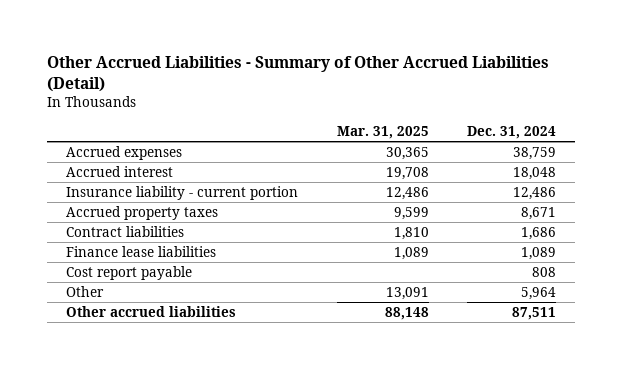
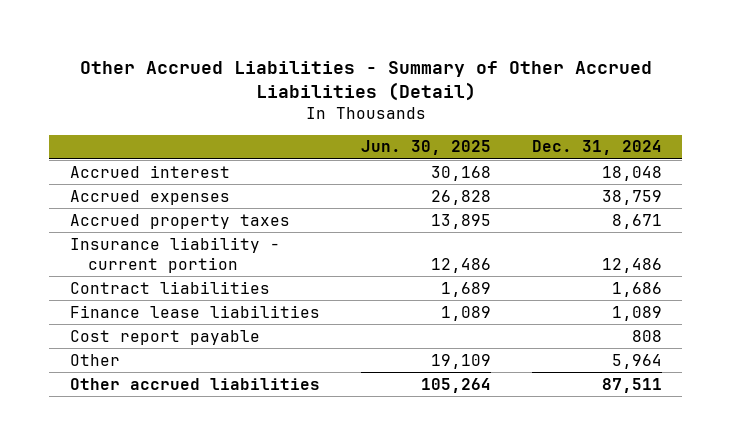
[336,126,429,140] Mar. 31, 2025 -> none
none -> [360,140,491,156] Jun. 30, 2025
[66,145,183,160] Accrued expenses -> [69,189,230,205] Accrued expenses
[66,185,299,200] Insurance liability - current portion -> [69,236,280,273] Insurance liability - current portion

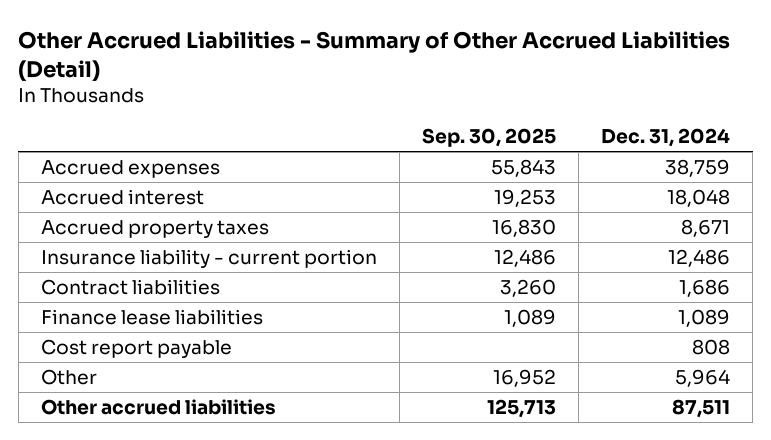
[360,140,491,156] Jun. 30, 2025 -> none
none -> [421,128,556,148] Sep. 30, 2025
[69,164,230,178] Accrued interest -> [40,188,204,205] Accrued interest

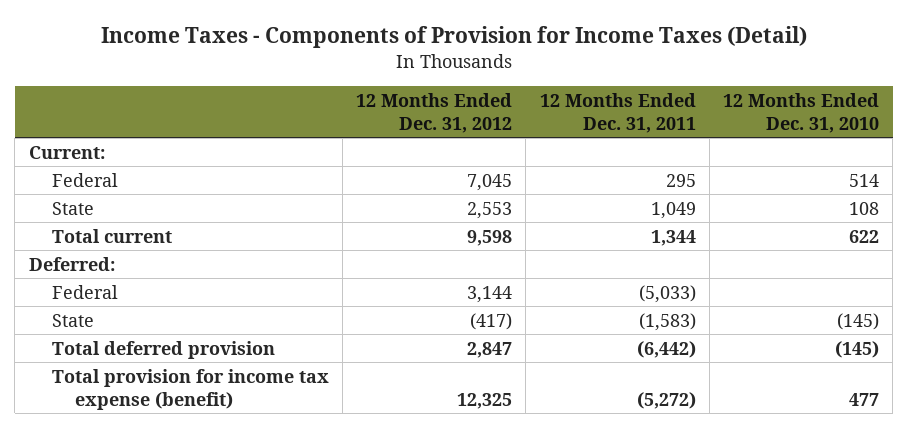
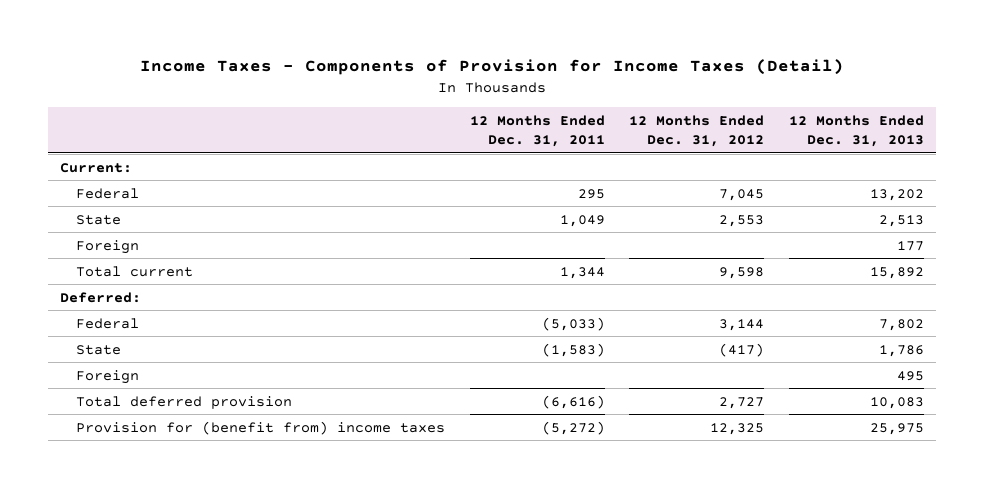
[723,92,880,133] 12 Months Ended Dec. 31, 2010 -> none
none -> [788,114,924,147] 12 Months Ended Dec. 31, 2013
none -> [76,239,140,254] Foreign
none -> [76,369,140,384] Foreign
[467,341,513,358] 2,847 -> [719,396,765,409] 2,727
[636,340,696,358] (6,442) -> [541,394,605,409] (6,616)
[51,368,329,410] Total provision for income tax expense (benefit) -> [76,420,446,435] Provision for (benefit from) income taxes

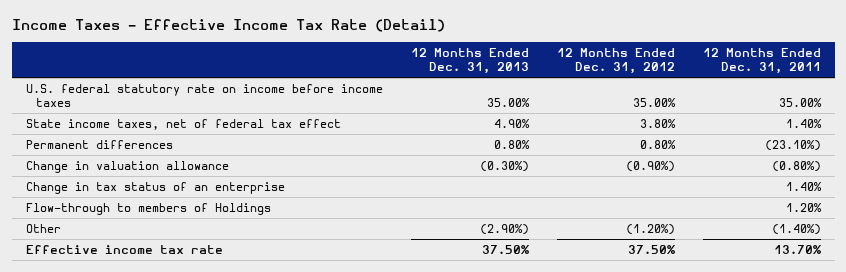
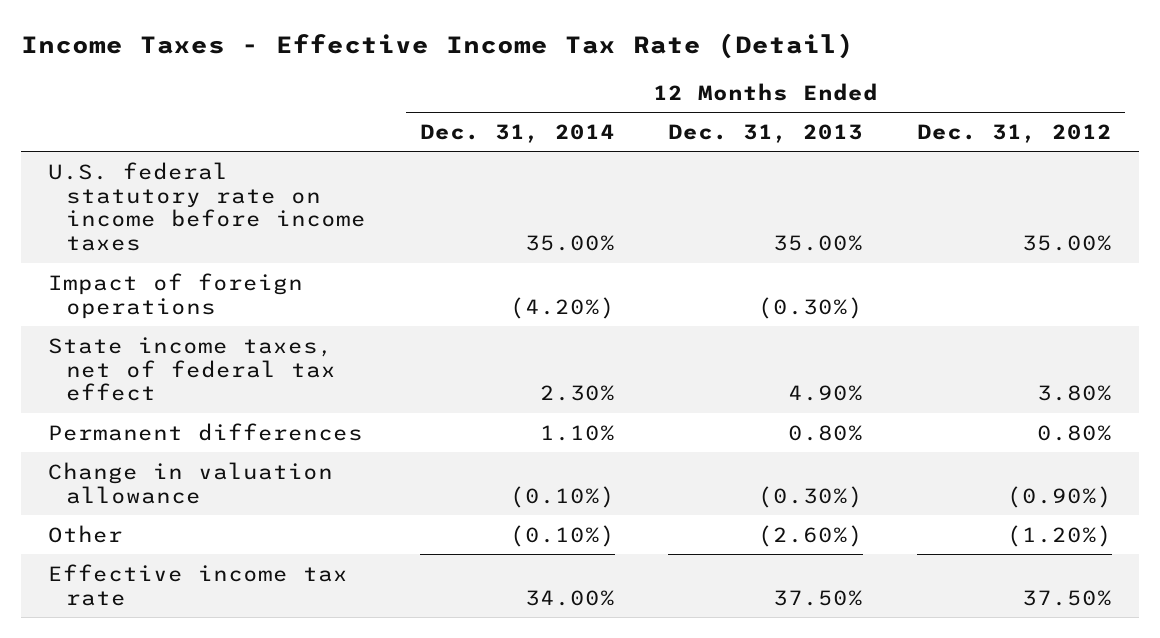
[702,47,821,75] 12 Months Ended Dec. 31, 2011 -> none
none -> [419,124,615,144] Dec. 31, 2014
none -> [48,272,304,319] Impact of foreign operations
[25,181,285,194] Change in tax status of an enterprise -> none
[25,202,271,215] Flow-through to members of Holdings -> none
[479,223,529,235] (2.90%) -> [758,524,864,547] (2.60%)

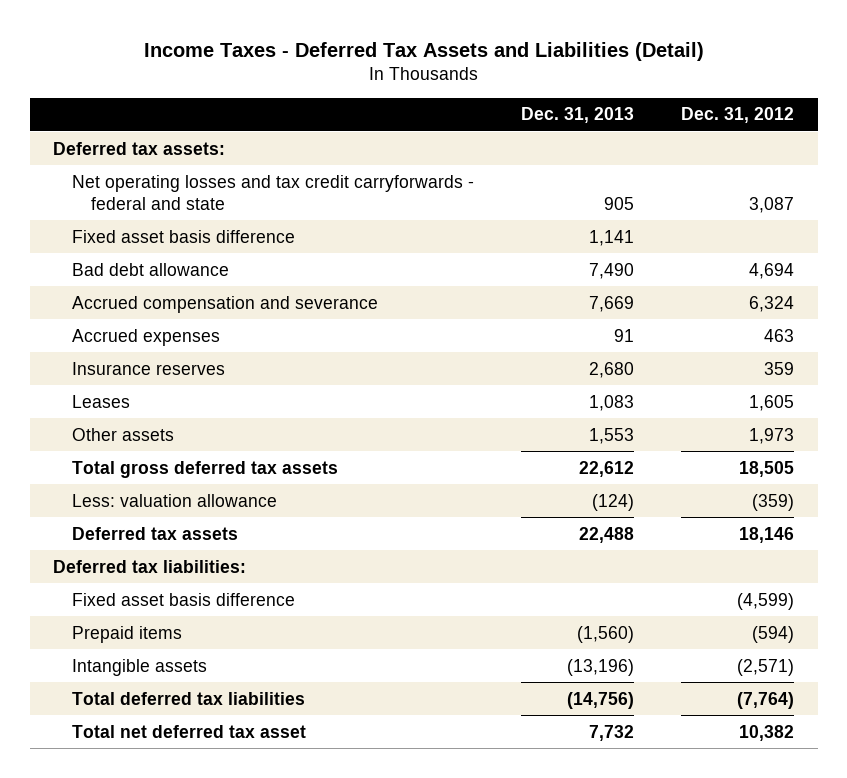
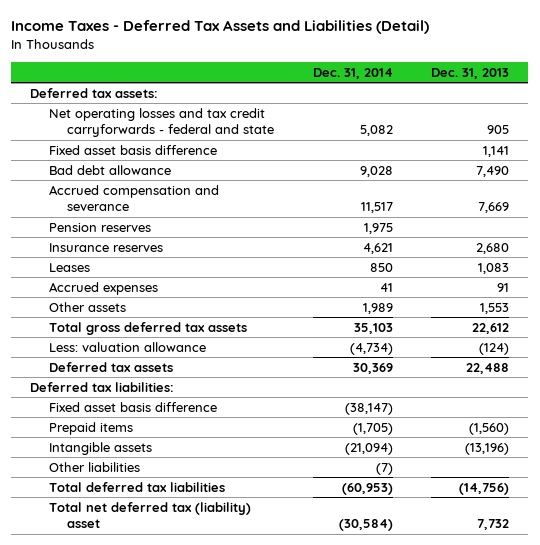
[681,107,795,124] Dec. 31, 2012 -> none
none -> [312,67,393,79] Dec. 31, 2014
none -> [48,222,151,232] Pension reserves
[72,328,221,346] Accrued expenses -> [48,281,158,295] Accrued expenses
none -> [48,461,140,472] Other liabilities
[72,724,307,738] Total net deferred tax asset -> [48,501,251,529] Total net deferred tax (liability) asset

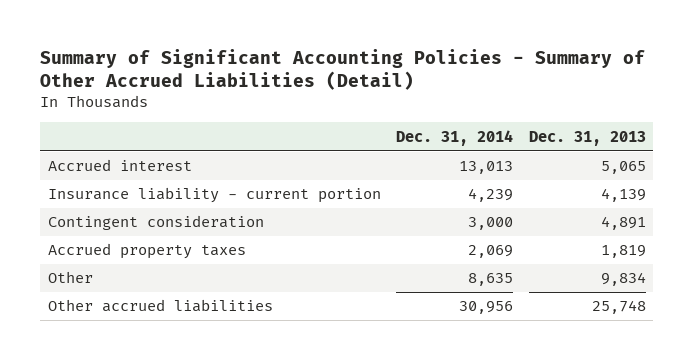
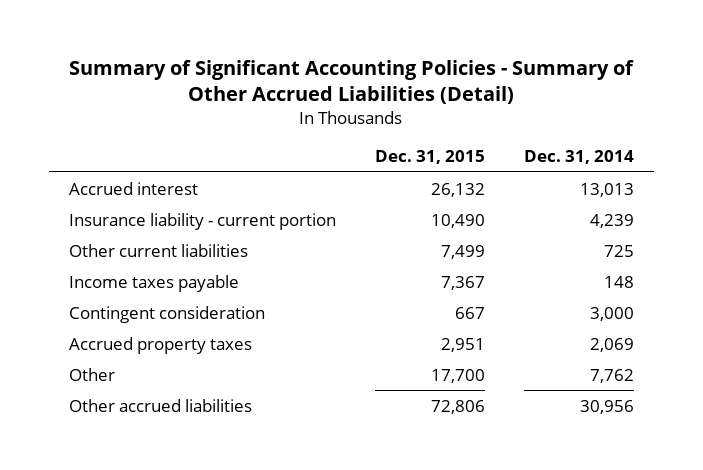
[528,130,646,146] Dec. 31, 2013 -> none
none -> [374,150,485,165] Dec. 31, 2015
none -> [68,243,248,257] Other current liabilities
none -> [68,274,239,292] Income taxes payable
[468,273,514,287] 8,635 -> [590,368,635,383] 7,762

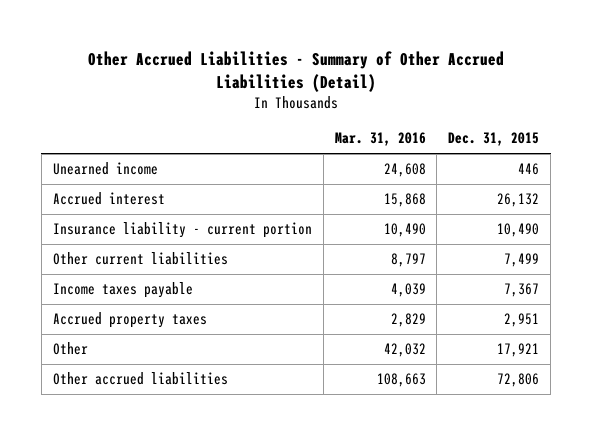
[69,59,635,105] Summary of Significant Accounting Policies - Summary of Other Accrued Liabilities (Detail) -> [88,50,505,92] Other Accrued Liabilities - Summary of Other Accrued Liabilities (Detail)
[524,150,635,165] Dec. 31, 2014 -> none
none -> [334,132,426,147] Mar. 31, 2016
none -> [52,162,158,176] Unearned income
[68,305,265,323] Contingent consideration -> none
[430,368,485,383] 17,700 -> [497,343,540,358] 17,921

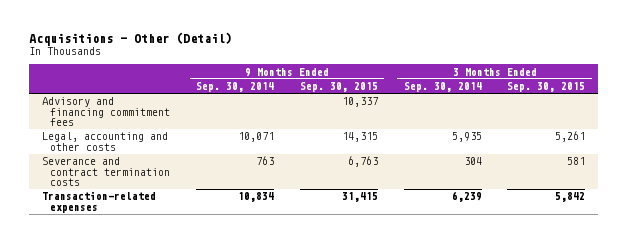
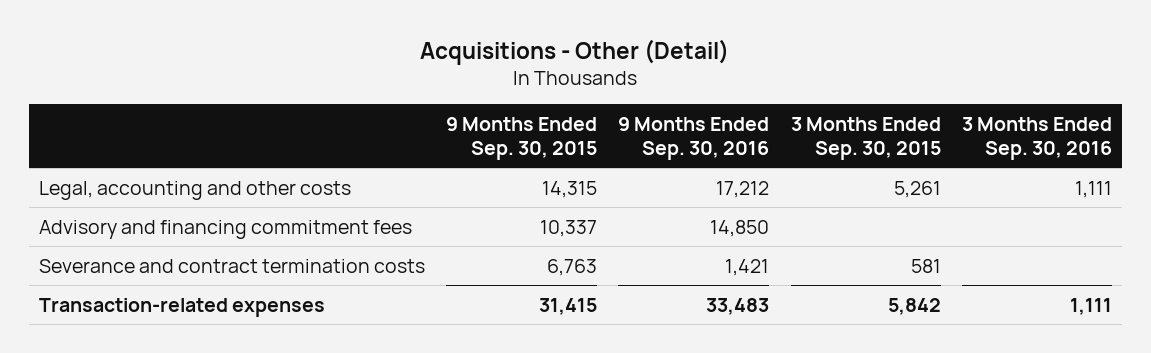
[195,82,274,93] Sep. 30, 2014 -> none
[403,82,482,93] Sep. 30, 2014 -> none
none -> [618,116,770,160] 9 Months Ended Sep. 30, 2016
none -> [961,116,1112,160] 3 Months Ended Sep. 30, 2016
[41,97,171,127] Advisory and financing commitment fees -> [39,219,413,239] Advisory and financing commitment fees

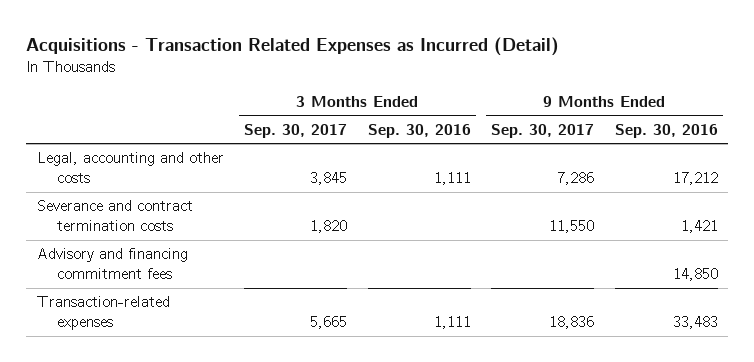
[420,38,730,65] Acquisitions - Other (Detail) -> [26,36,560,56] Acquisitions - Transaction Related Expenses as Incurred (Detail)
[446,116,598,160] 9 Months Ended Sep. 30, 2015 -> none
[790,116,941,160] 3 Months Ended Sep. 30, 2015 -> none
none -> [244,123,348,138] Sep. 30, 2017
none -> [491,123,595,138] Sep. 30, 2017
[39,219,413,239] Advisory and financing commitment fees -> [36,248,188,280] Advisory and financing commitment fees

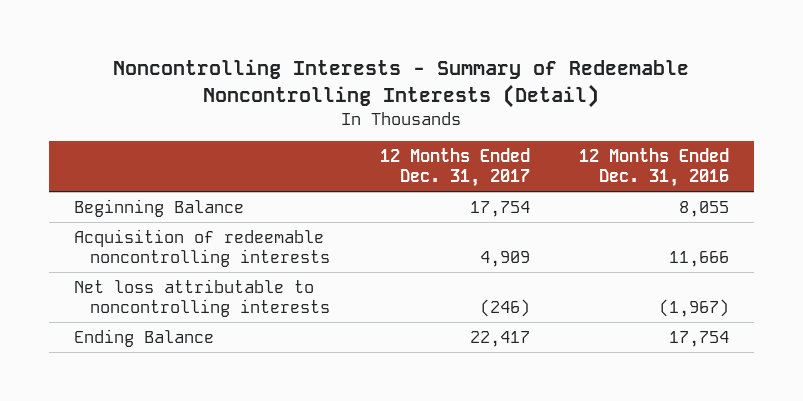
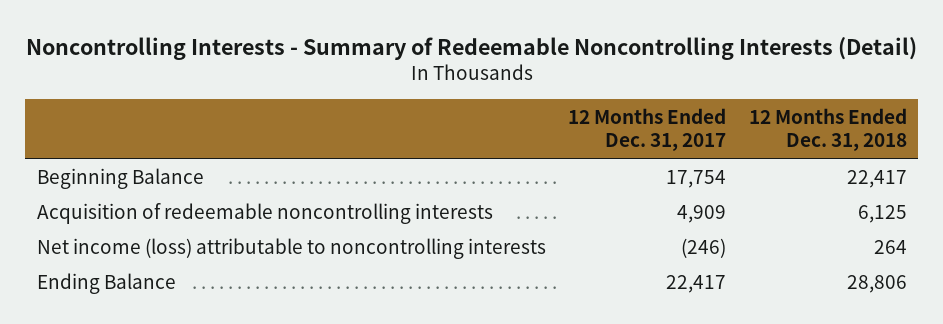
[578,148,729,188] 12 Months Ended Dec. 31, 2016 -> none
none -> [748,107,907,152] 12 Months Ended Dec. 31, 2018
[73,278,331,317] Net loss attributable to noncontrolling interests -> [36,237,546,259] Net income (loss) attributable to noncontrolling interests

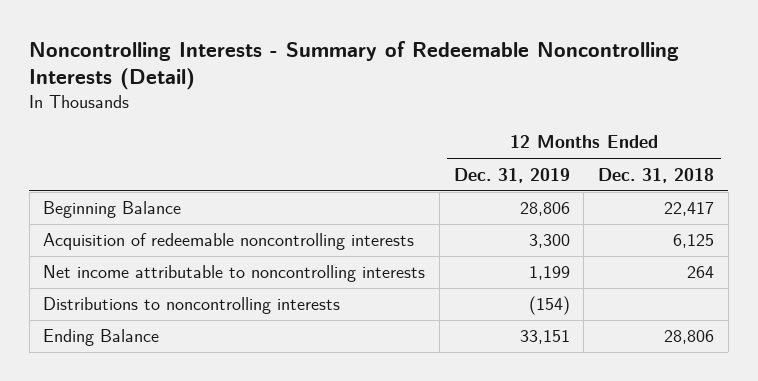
[568,107,727,152] 12 Months Ended Dec. 31, 2017 -> none
none -> [453,167,570,183] Dec. 31, 2019
[36,237,546,259] Net income (loss) attributable to noncontrolling interests -> [43,265,426,283] Net income attributable to noncontrolling interests
none -> [43,297,341,315] Distributions to noncontrolling interests

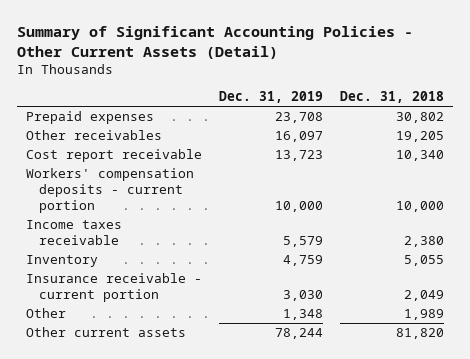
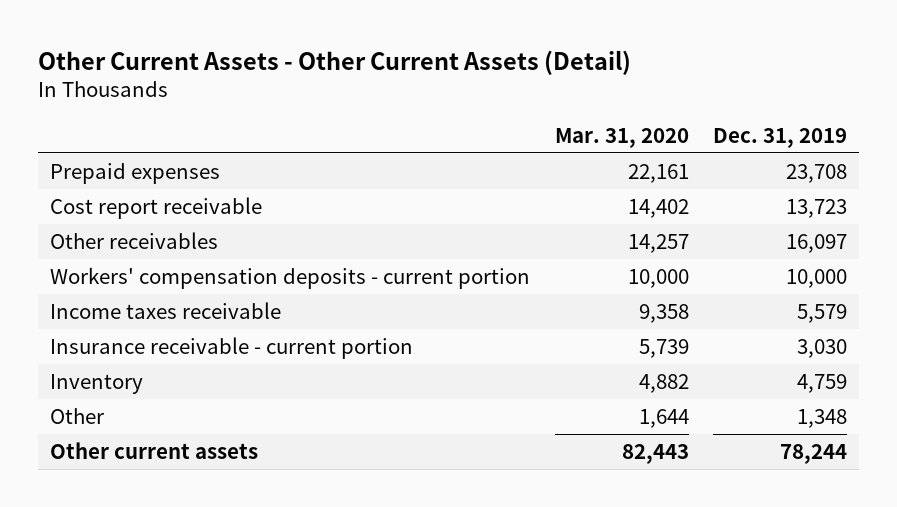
[17,25,414,59] Summary of Significant Accounting Policies - Other Current Assets (Detail) -> [38,49,632,75] Other Current Assets - Other Current Assets (Detail)
[340,91,445,104] Dec. 31, 2018 -> none
none -> [554,127,689,148] Mar. 31, 2020
[25,130,162,141] Other receivables -> [50,231,219,249] Other receivables
[25,255,98,268] Inventory -> [50,373,144,394] Inventory

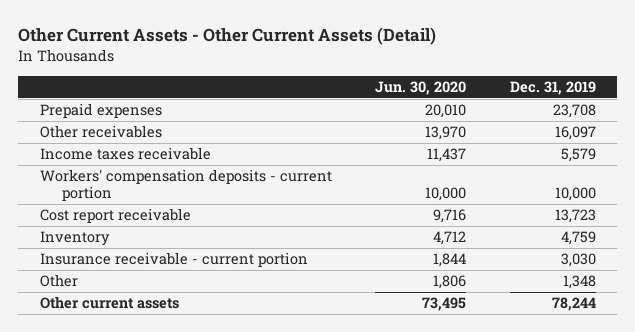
[554,127,689,148] Mar. 31, 2020 -> none
none -> [375,80,467,95] Jun. 30, 2020
[50,266,531,289] Workers' compensation deposits - current portion -> [39,169,332,202] Workers' compensation deposits - current portion
[50,196,263,219] Cost report receivable -> [39,208,191,224] Cost report receivable
[50,336,414,359] Insurance receivable - current portion -> [39,252,308,268] Insurance receivable - current portion

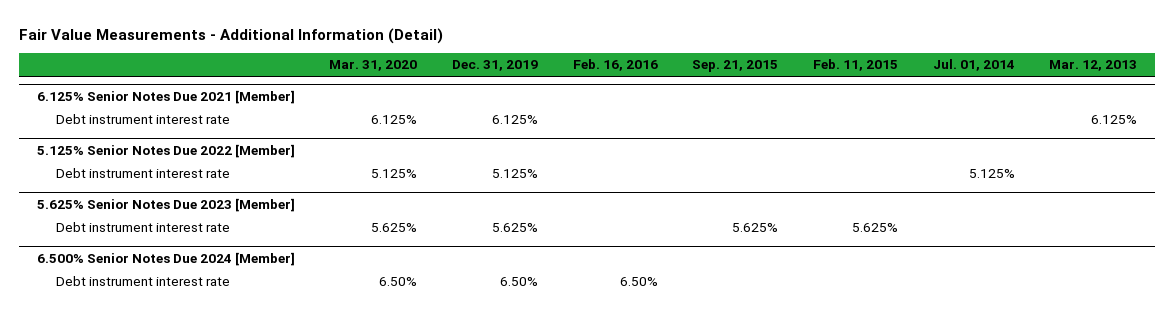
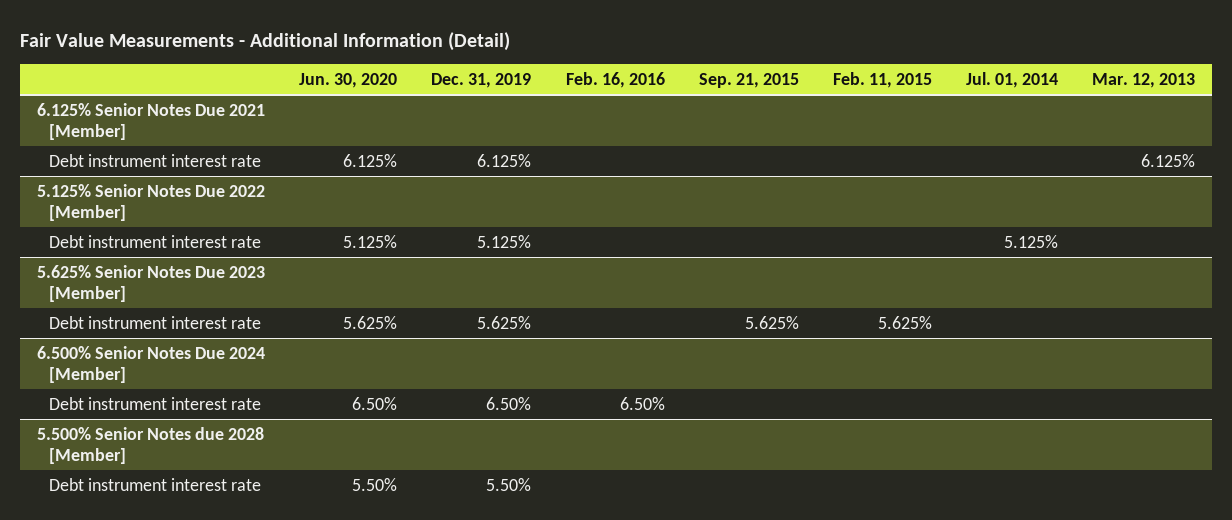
[329,60,418,72] Mar. 31, 2020 -> none
none -> [299,72,398,88] Jun. 30, 2020
none -> [36,426,264,465] 5.500% Senior Notes due 2028 [Member]
none -> [49,477,262,491] Debt instrument interest rate

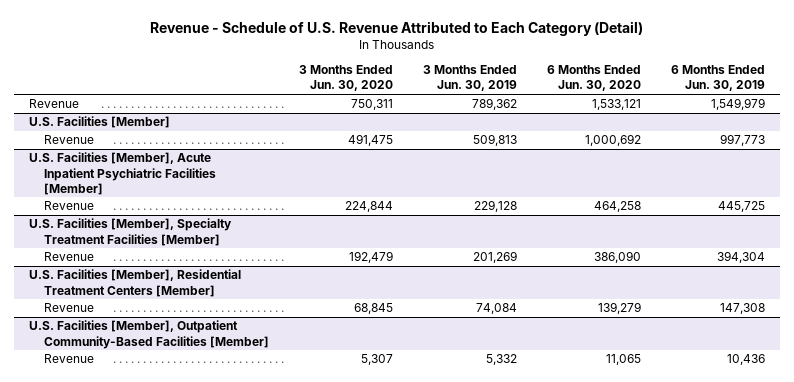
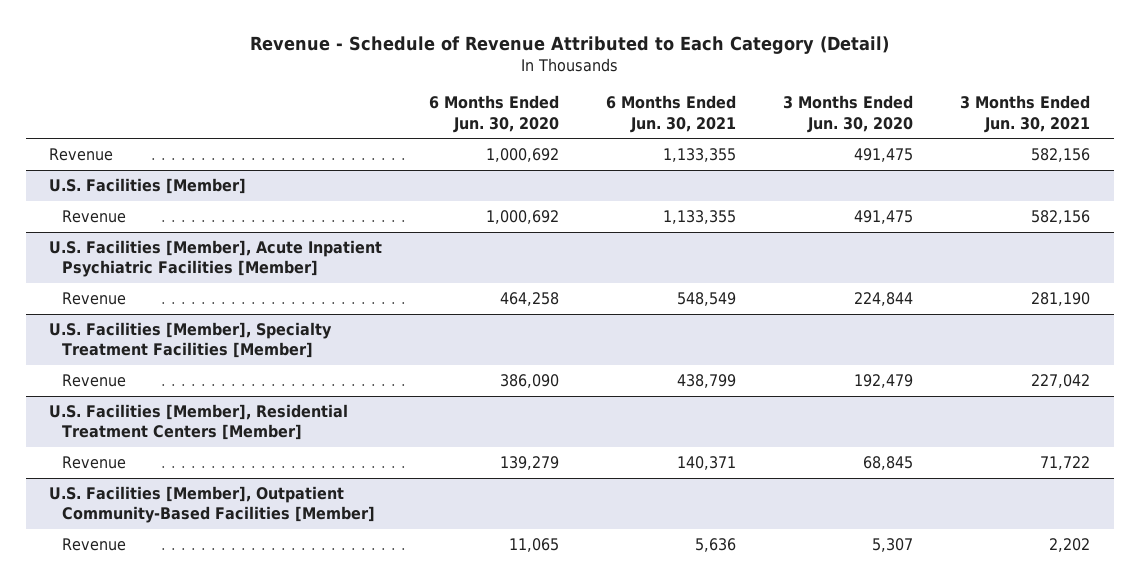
[149,20,643,36] Revenue - Schedule of U.S. Revenue Attributed to Each Category (Detail) -> [249,36,889,55] Revenue - Schedule of Revenue Attributed to Each Category (Detail)
[422,65,517,92] 3 Months Ended Jun. 30, 2019 -> none
[671,65,766,92] 6 Months Ended Jun. 30, 2019 -> none
none -> [606,95,737,133] 6 Months Ended Jun. 30, 2021
none -> [960,95,1091,133] 3 Months Ended Jun. 30, 2021
[350,99,393,111] 750,311 -> [854,148,914,163] 491,475
[592,99,642,111] 1,533,121 -> [486,148,560,163] 1,000,692

